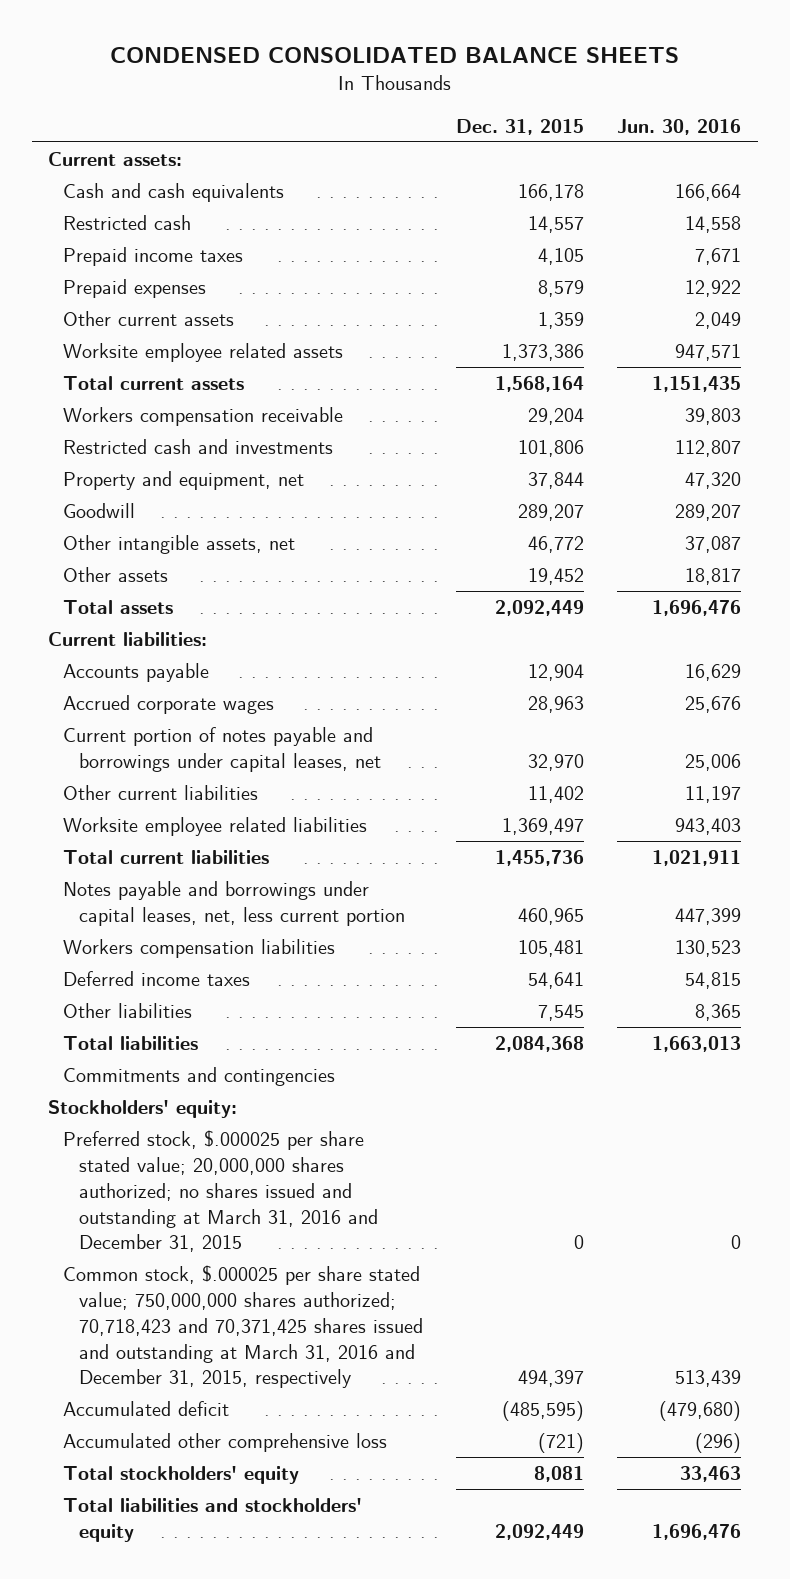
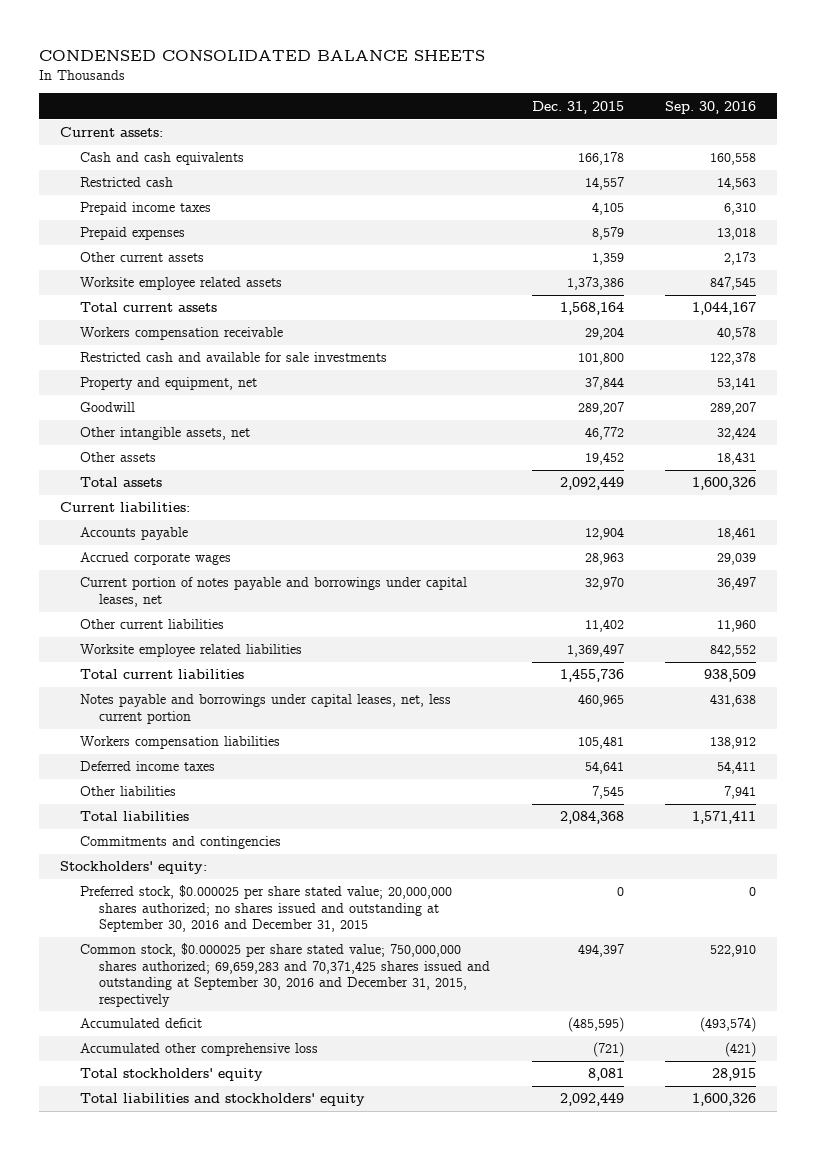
[617,119,742,136] Jun. 30, 2016 -> none
none -> [664,100,756,114] Sep. 30, 2016
[63,438,334,454] Restricted cash and investments -> [79,352,387,363] Restricted cash and available for sale investments
[518,439,585,457] 101,806 -> [577,353,624,366] 101,800
[63,1129,378,1253] Preferred stock, $.000025 per share stated value; 20,000,000 shares authorized; no shares issued and outstanding at March 31, 2016 and December 31, 2015 -> [79,885,452,933] Preferred stock, $0.000025 per share stated value; 20,000,000 shares authorized; no shares issued and outstanding at September 30, 2016 and December 31, 2015
[63,1264,423,1389] Common stock, $.000025 per share stated value; 750,000,000 shares authorized; 70,718,423 and 70,371,425 shares issued and outstanding at March 31, 2016 and December 31, 2015, respectively -> [79,943,491,1007] Common stock, $0.000025 per share stated value; 750,000,000 shares authorized; 69,659,283 and 70,371,425 shares issued and outstanding at September 30, 2016 and December 31, 2015, respectively

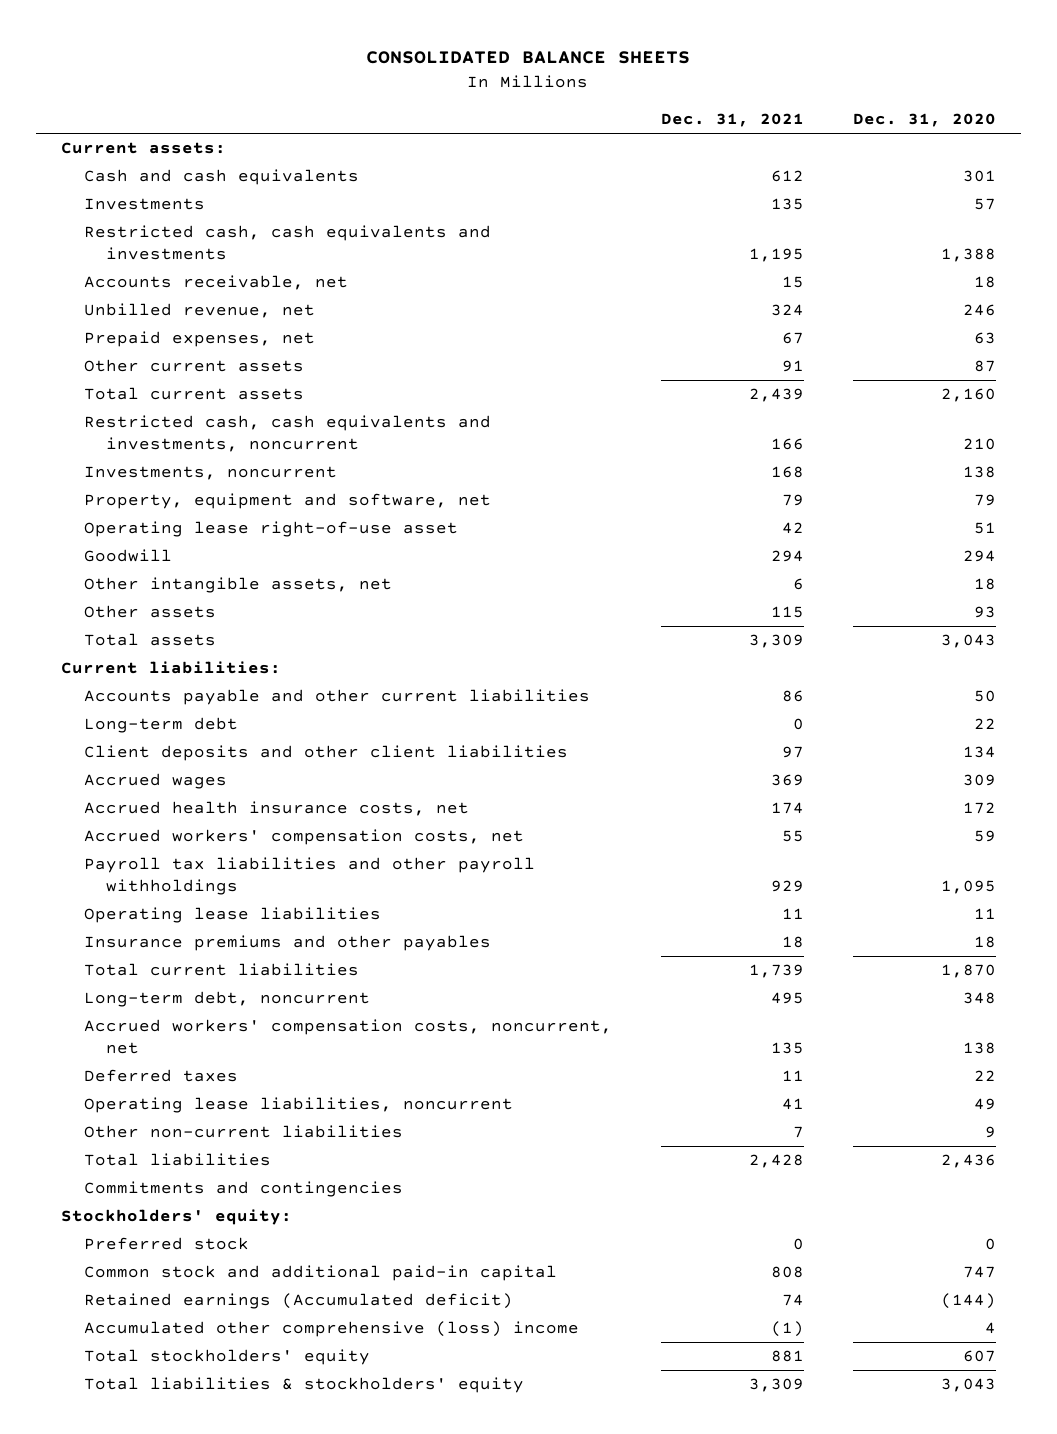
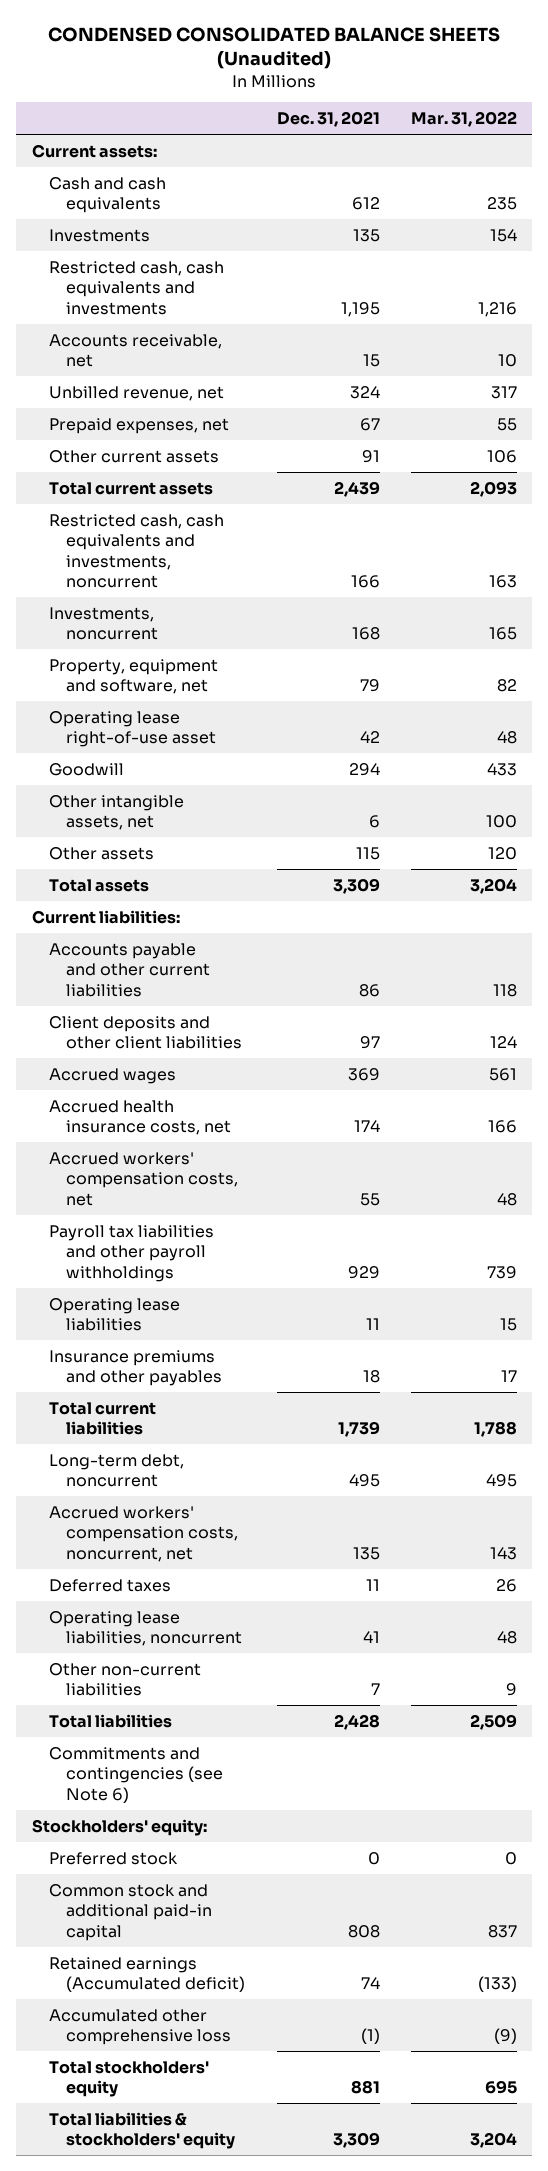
[366,51,691,65] CONSOLIDATED BALANCE SHEETS -> [48,26,501,70] CONDENSED CONSOLIDATED BALANCE SHEETS (Unaudited)
[853,113,997,128] Dec. 31, 2020 -> none
none -> [410,111,517,128] Mar. 31, 2022
[83,717,238,734] Long-term debt -> none
[83,1181,403,1198] Commitments and contingencies -> [48,1746,224,1803] Commitments and contingencies (see Note 6)
[83,1321,579,1338] Accumulated other comprehensive (loss) income -> [48,2008,232,2046] Accumulated other comprehensive loss

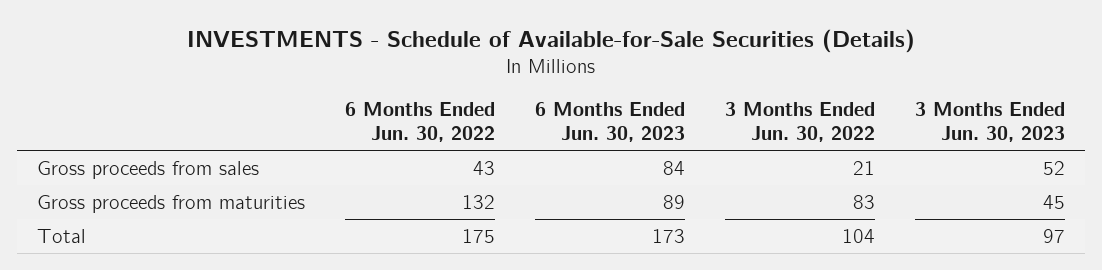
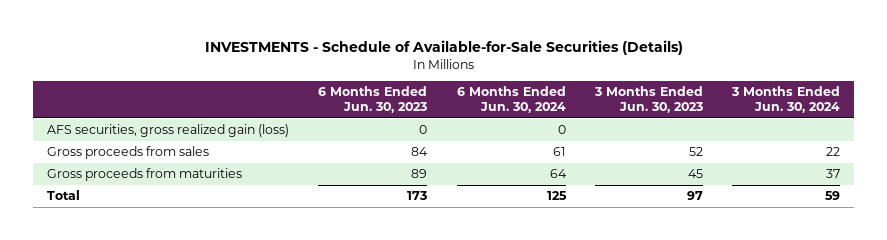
[344,102,495,143] 6 Months Ended Jun. 30, 2022 -> none
[724,102,875,143] 3 Months Ended Jun. 30, 2022 -> none
none -> [456,86,566,114] 6 Months Ended Jun. 30, 2024
none -> [730,86,840,114] 3 Months Ended Jun. 30, 2024
none -> [47,124,290,138] AFS securities, gross realized gain (loss)

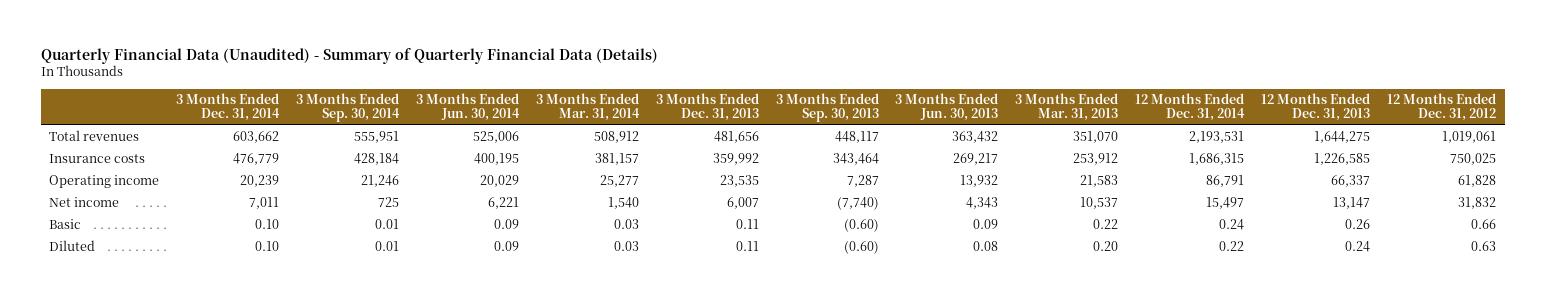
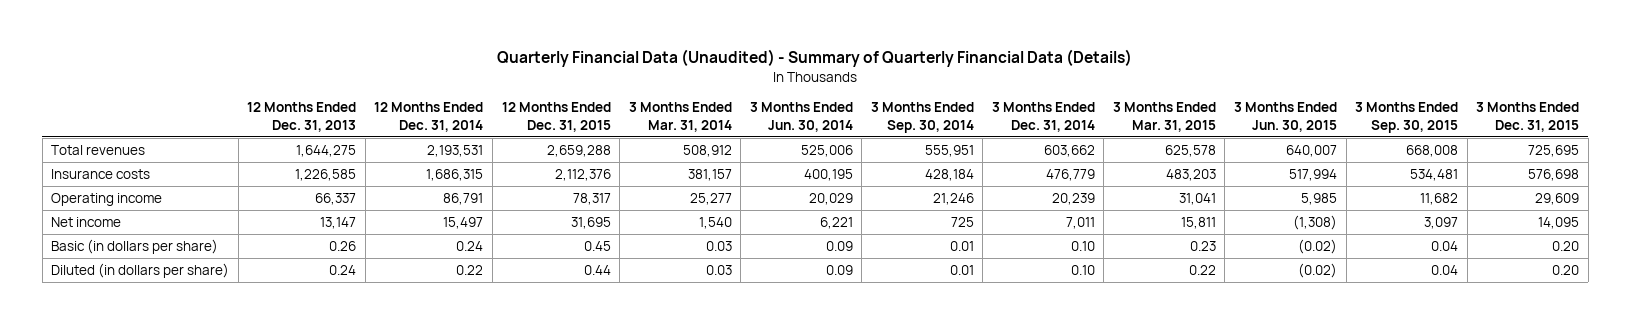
[655,93,759,122] 3 Months Ended Dec. 31, 2013 -> none
[775,93,879,123] 3 Months Ended Sep. 30, 2013 -> none
[895,93,999,122] 3 Months Ended Jun. 30, 2013 -> none
[1015,93,1119,122] 3 Months Ended Mar. 31, 2013 -> none
[1387,93,1497,122] 12 Months Ended Dec. 31, 2012 -> none
none -> [501,102,611,132] 12 Months Ended Dec. 31, 2015
none -> [1112,102,1216,132] 3 Months Ended Mar. 31, 2015
none -> [1234,102,1338,132] 3 Months Ended Jun. 30, 2015
none -> [1355,102,1459,133] 3 Months Ended Sep. 30, 2015
none -> [1476,102,1580,132] 3 Months Ended Dec. 31, 2015
[48,219,81,230] Basic -> [51,239,219,255] Basic (in dollars per share)
[48,240,95,252] Diluted -> [51,263,230,279] Diluted (in dollars per share)

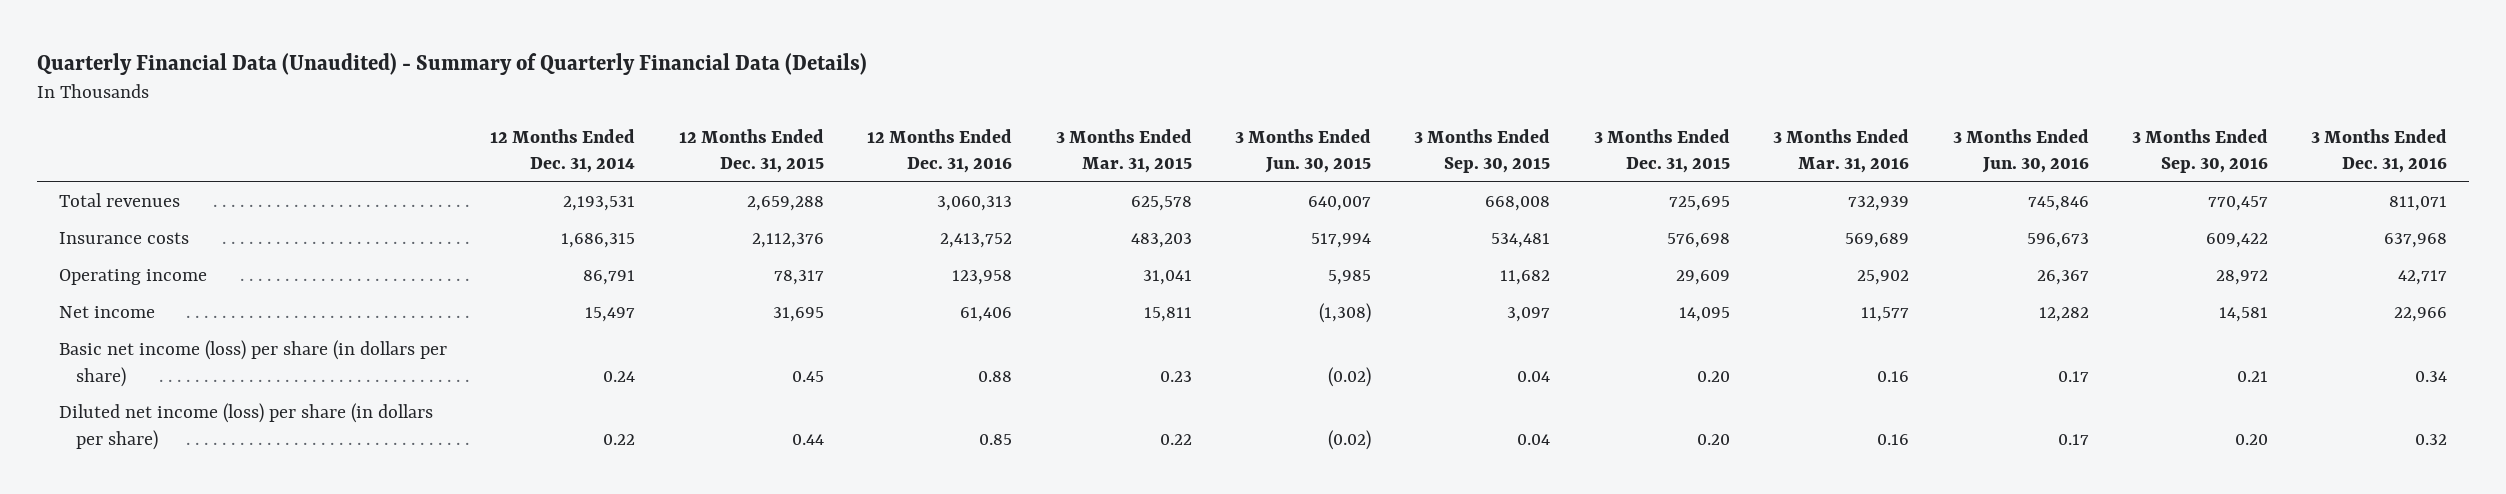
[247,102,357,132] 12 Months Ended Dec. 31, 2013 -> none
[628,102,732,132] 3 Months Ended Mar. 31, 2014 -> none
[749,102,853,132] 3 Months Ended Jun. 30, 2014 -> none
[870,102,974,133] 3 Months Ended Sep. 30, 2014 -> none
[991,102,1095,132] 3 Months Ended Dec. 31, 2014 -> none
none -> [867,128,1013,174] 12 Months Ended Dec. 31, 2016
none -> [1773,128,1910,174] 3 Months Ended Mar. 31, 2016
none -> [1952,128,2089,174] 3 Months Ended Jun. 30, 2016
none -> [2131,128,2268,174] 3 Months Ended Sep. 30, 2016
none -> [2311,128,2448,174] 3 Months Ended Dec. 31, 2016
[51,239,219,255] Basic (in dollars per share) -> [59,340,448,387] Basic net income (loss) per share (in dollars per share)
[51,263,230,279] Diluted (in dollars per share) -> [59,403,434,450] Diluted net income (loss) per share (in dollars per share)

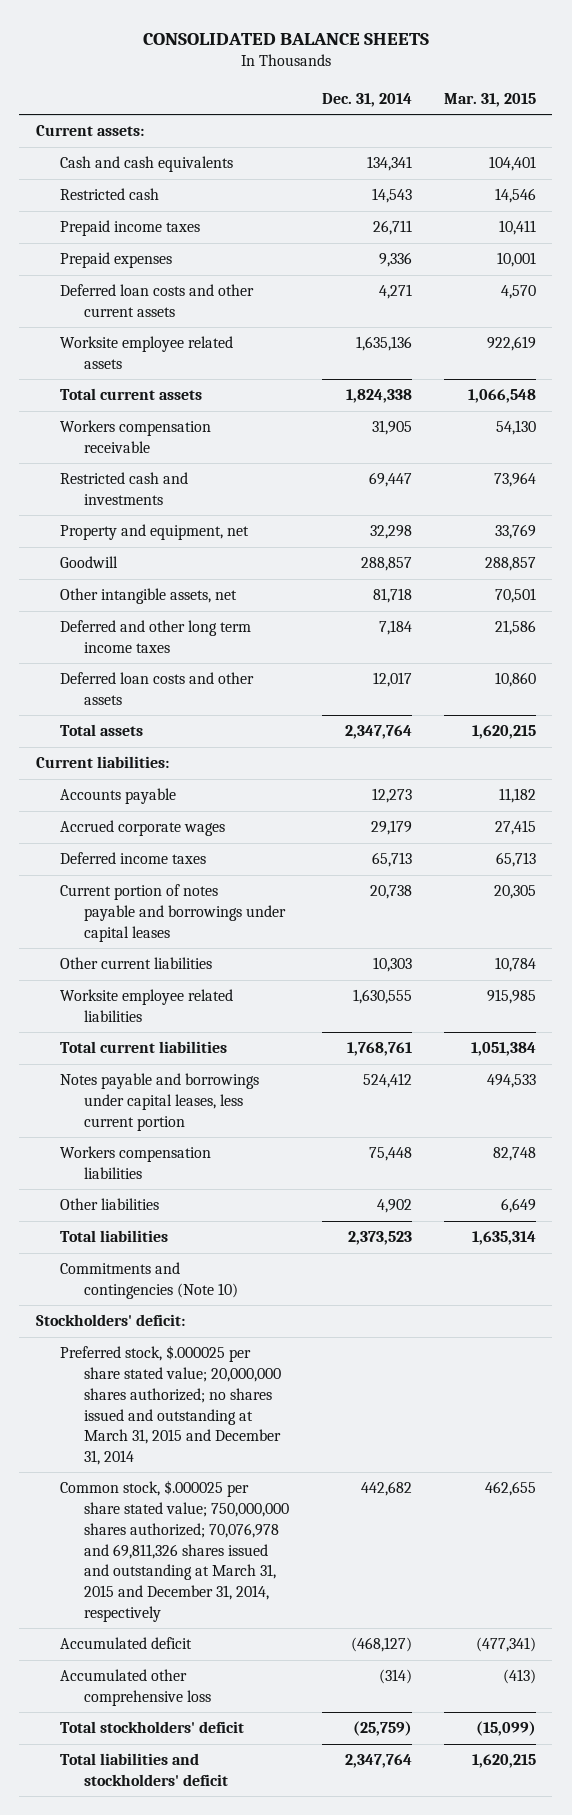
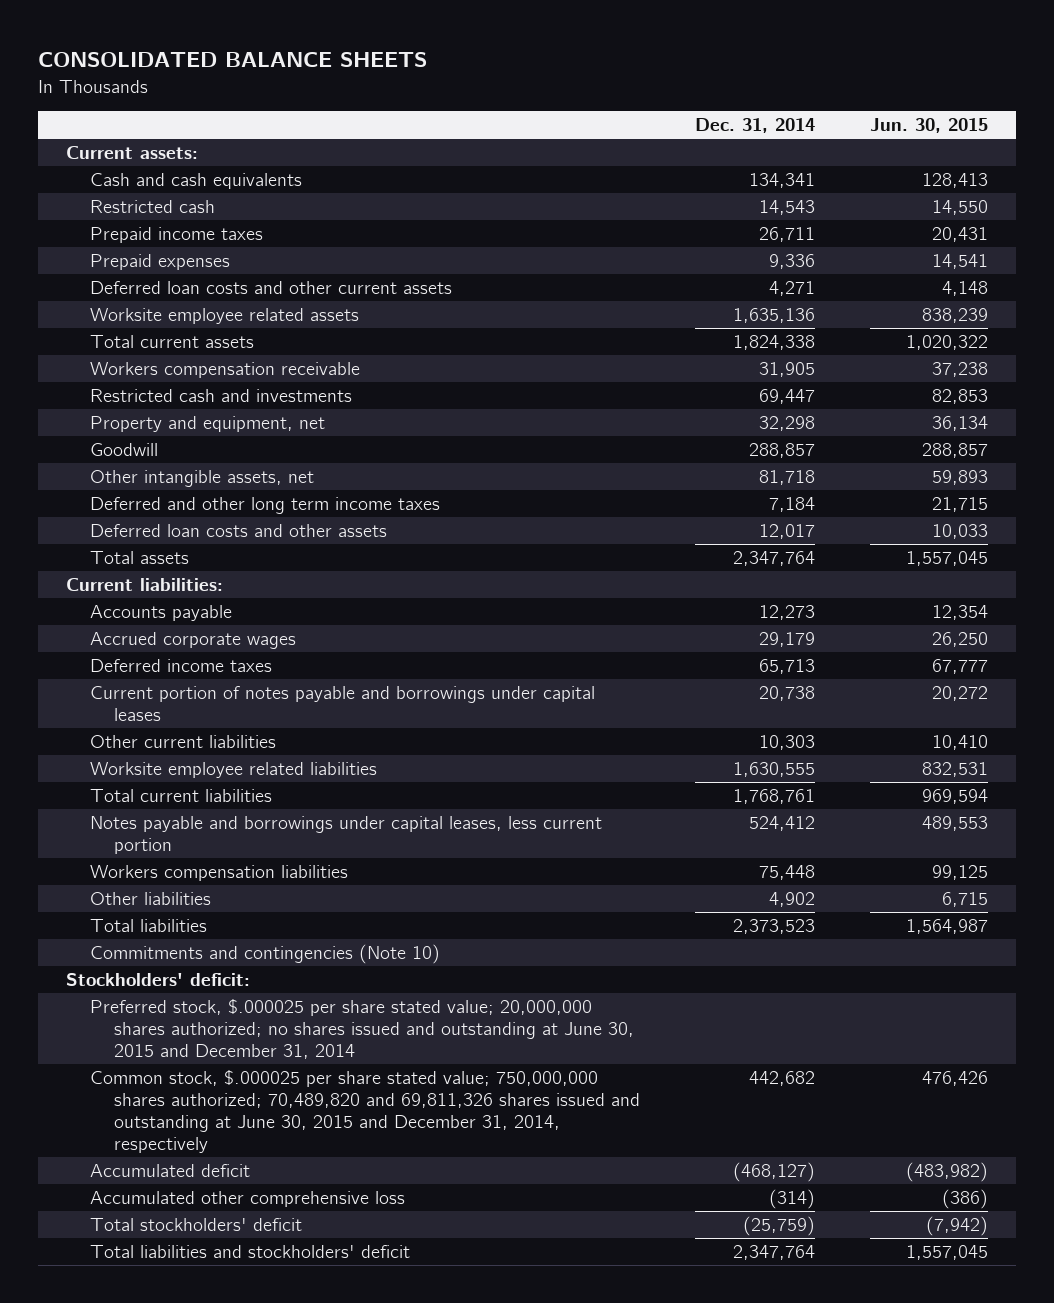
[444,92,537,107] Mar. 31, 2015 -> none
none -> [870,118,989,134] Jun. 30, 2015
[59,1345,282,1466] Preferred stock, $.000025 per share stated value; 20,000,000 shares authorized; no shares issued and outstanding at March 31, 2015 and December 31, 2014 -> [89,999,634,1059] Preferred stock, $.000025 per share stated value; 20,000,000 shares authorized; no shares issued and outstanding at June 30, 2015 and December 31, 2014
[59,1480,290,1622] Common stock, $.000025 per share stated value; 750,000,000 shares authorized; 70,076,978 and 69,811,326 shares issued and outstanding at March 31, 2015 and December 31, 2014, respectively -> [89,1070,640,1153] Common stock, $.000025 per share stated value; 750,000,000 shares authorized; 70,489,820 and 69,811,326 shares issued and outstanding at June 30, 2015 and December 31, 2014, respectively

